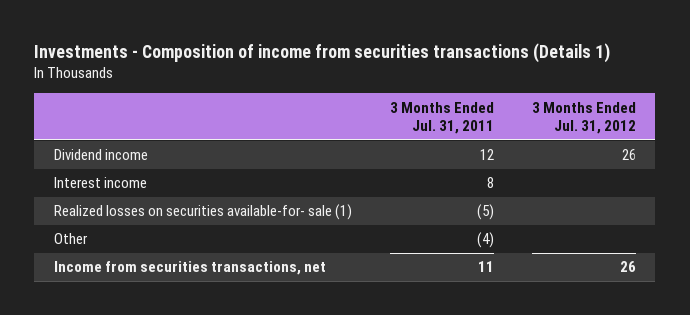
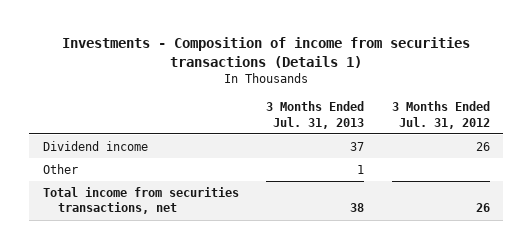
[389,101,494,135] 3 Months Ended Jul. 31, 2011 -> none
none -> [266,101,365,129] 3 Months Ended Jul. 31, 2013
[53,177,147,189] Interest income -> none
[53,204,352,221] Realized losses on securities available-for- sale (1) -> none
[53,261,326,276] Income from securities transactions, net -> [42,187,239,215] Total income from securities transactions, net

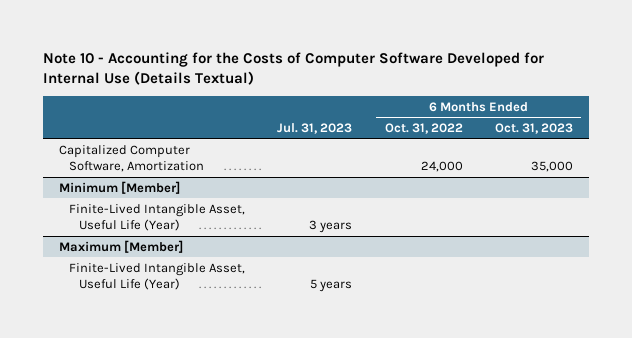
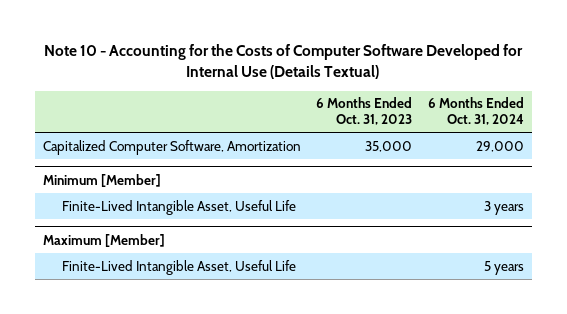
[277,122,353,134] Jul. 31, 2023 -> none
[384,122,463,134] Oct. 31, 2022 -> none
none -> [428,97,525,126] 6 Months Ended Oct. 31, 2024
[68,203,245,232] Finite-Lived Intangible Asset, Useful Life (Year) -> [62,199,297,215] Finite-Lived Intangible Asset, Useful Life
[68,262,245,291] Finite-Lived Intangible Asset, Useful Life (Year) -> [62,259,297,275] Finite-Lived Intangible Asset, Useful Life

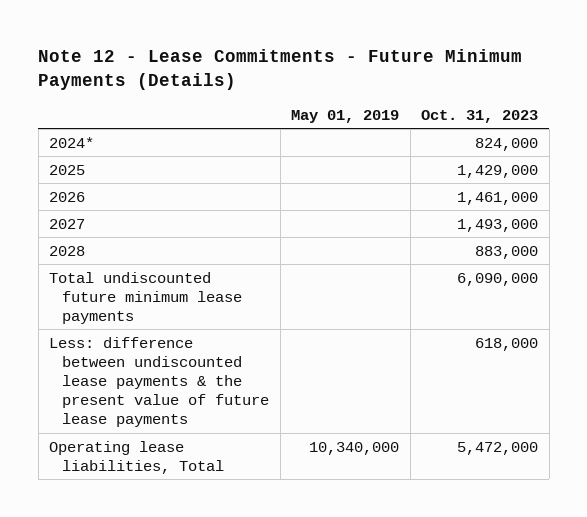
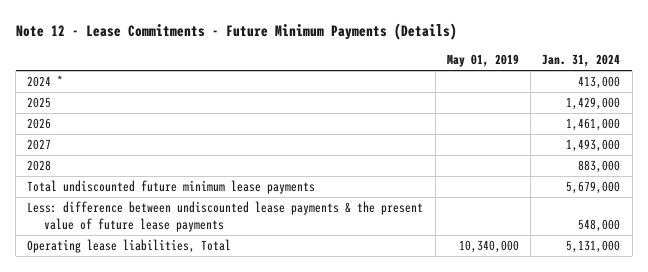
[421,110,539,124] Oct. 31, 2023 -> none
none -> [542,54,621,68] Jan. 31, 2024
[49,136,95,148] 2024* -> [27,75,64,88] 2024 *

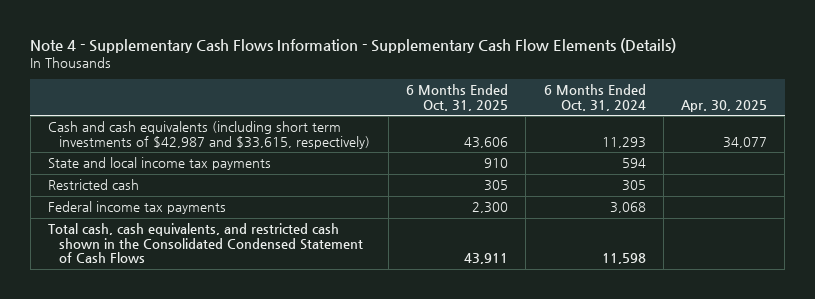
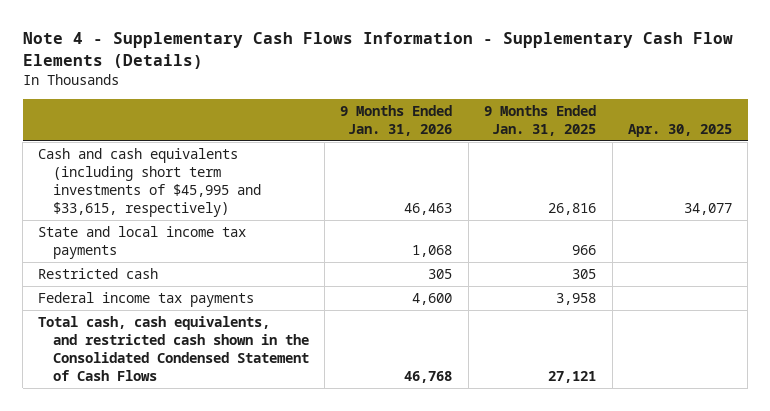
[406,84,509,111] 6 Months Ended Oct. 31, 2025 -> none
[543,84,646,111] 6 Months Ended Oct. 31, 2024 -> none
none -> [340,104,453,136] 9 Months Ended Jan. 31, 2026
none -> [484,104,597,136] 9 Months Ended Jan. 31, 2025
[48,121,371,149] Cash and cash equivalents (including short term investments of $42,987 and $33,615, respectively) -> [38,148,261,217] Cash and cash equivalents (including short term investments of $45,995 and $33,615, respectively)

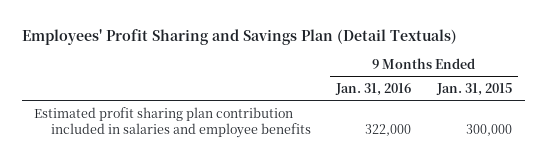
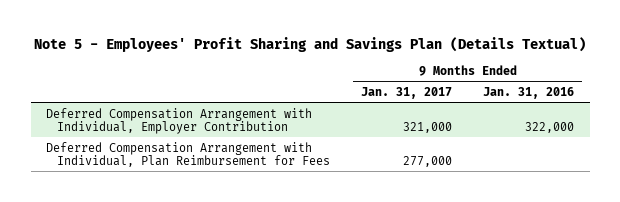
[21,28,457,45] Employees' Profit Sharing and Savings Plan (Detail Textuals) -> [34,36,587,52] Note 5 - Employees' Profit Sharing and Savings Plan (Details Textual)
[435,83,512,97] Jan. 31, 2015 -> none
none -> [361,86,453,99] Jan. 31, 2017
[34,107,311,138] Estimated profit sharing plan contribution included in salaries and employee benefits -> [46,107,313,135] Deferred Compensation Arrangement with Individual, Employer Contribution
none -> [46,141,331,168] Deferred Compensation Arrangement with Individual, Plan Reimbursement for Fees

